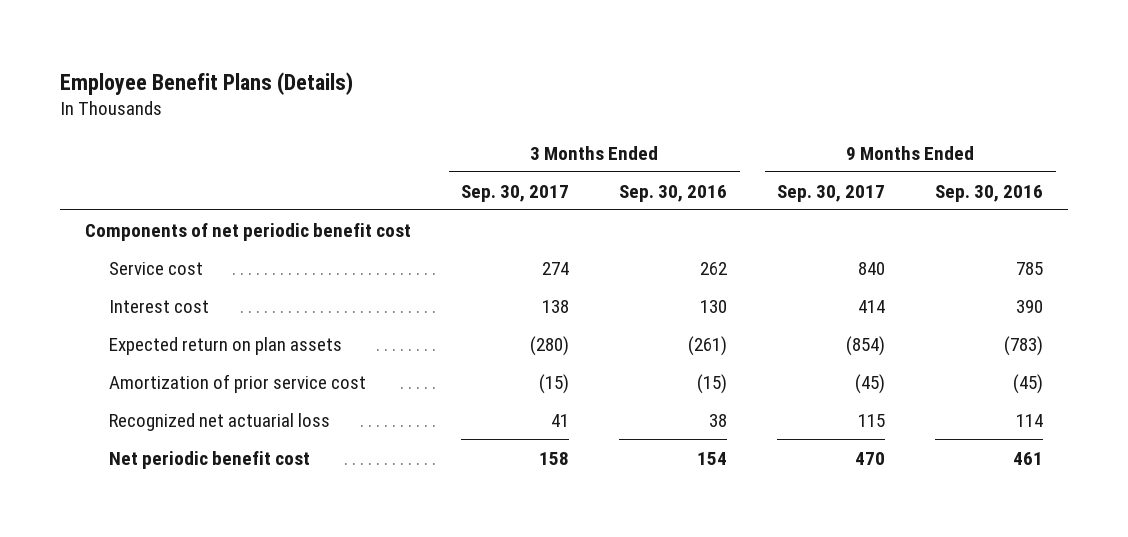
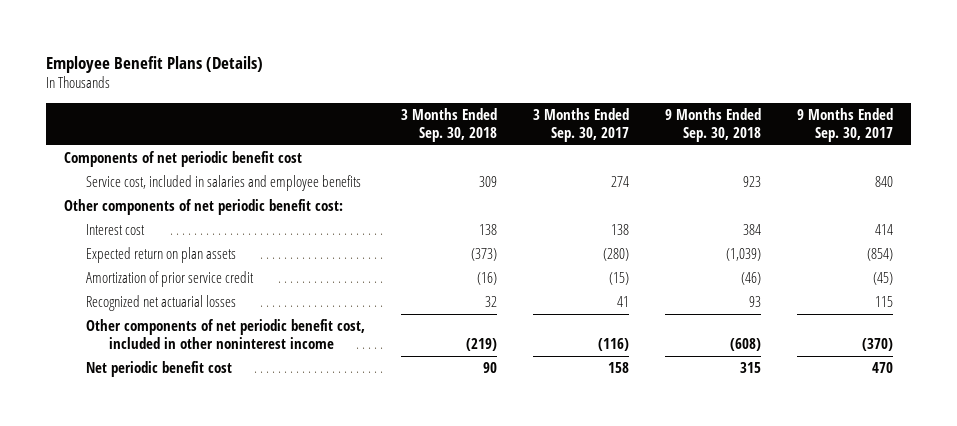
[619,184,728,202] Sep. 30, 2016 -> none
[935,184,1044,202] Sep. 30, 2016 -> none
none -> [401,107,498,143] 3 Months Ended Sep. 30, 2018
none -> [665,107,762,143] 9 Months Ended Sep. 30, 2018
[108,261,203,275] Service cost -> [86,175,362,192] Service cost, included in salaries and employee benefits
none -> [63,199,343,216] Other components of net periodic benefit cost:
[108,373,366,393] Amortization of prior service cost -> [86,271,255,288] Amortization of prior service credit
[108,412,330,431] Recognized net actuarial loss -> [86,295,237,312] Recognized net actuarial losses
none -> [86,319,366,350] Other components of net periodic benefit cost, included in other noninterest income

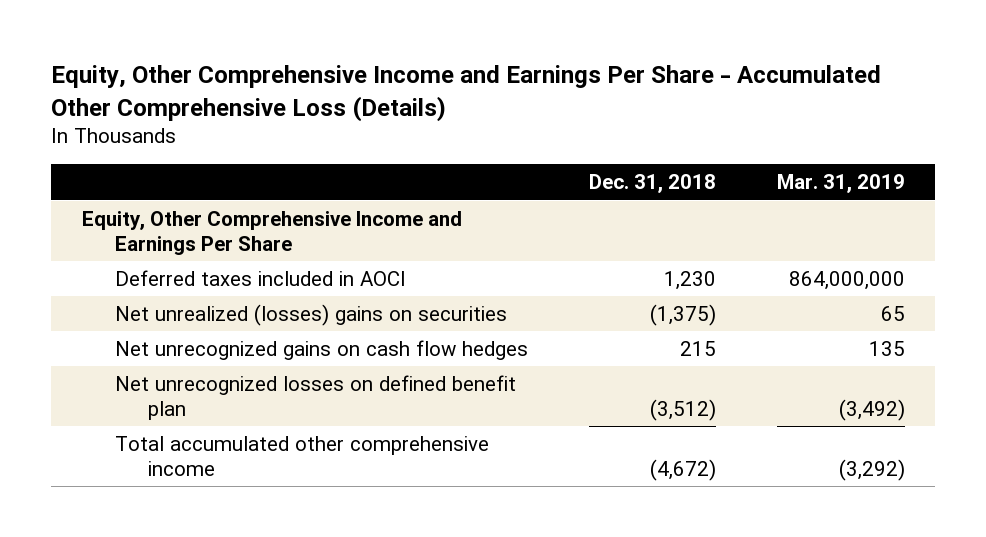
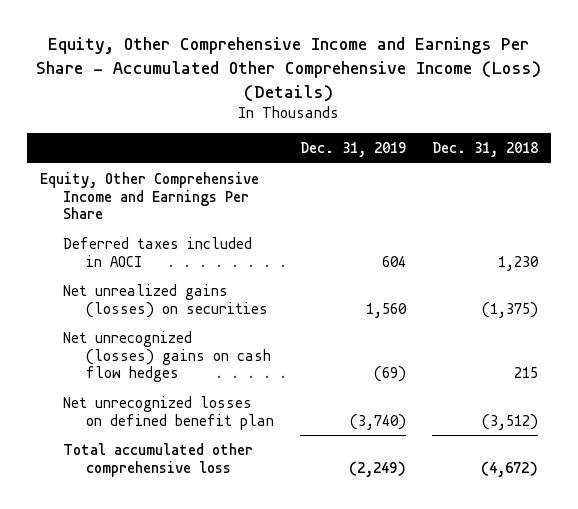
[51,65,882,122] Equity, Other Comprehensive Income and Earnings Per Share - Accumulated Other Comprehensive Loss (Details) -> [35,37,541,102] Equity, Other Comprehensive Income and Earnings Per Share - Accumulated Other Comprehensive Income (Loss) (Details)
[776,174,905,194] Mar. 31, 2019 -> none
none -> [300,142,407,158] Dec. 31, 2019
[114,304,507,327] Net unrealized (losses) gains on securities -> [63,283,269,318] Net unrealized gains (losses) on securities
[114,340,528,361] Net unrecognized gains on cash flow hedges -> [63,330,272,383] Net unrecognized (losses) gains on cash flow hedges
[114,436,489,477] Total accumulated other comprehensive income -> [63,442,254,477] Total accumulated other comprehensive loss

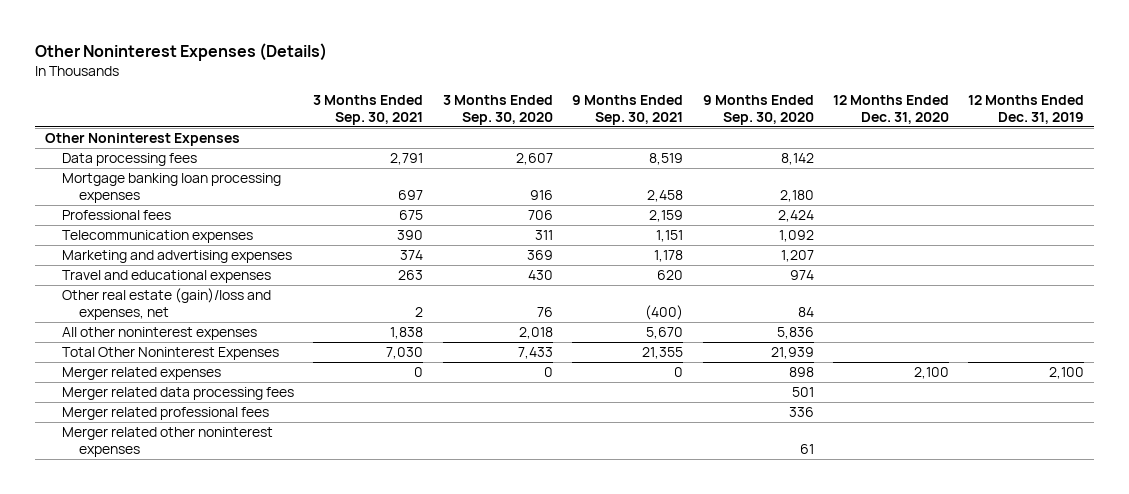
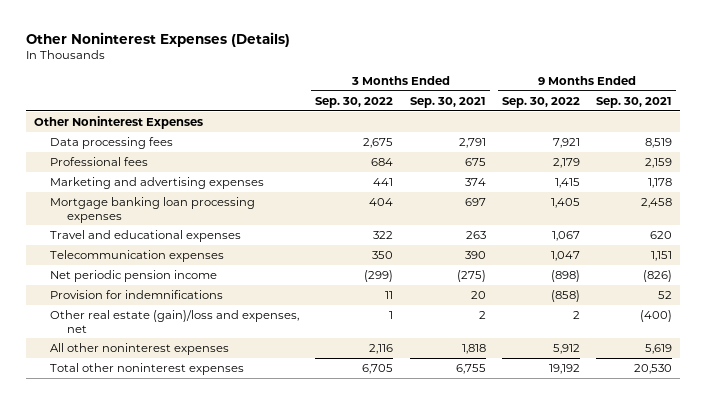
[442,94,553,125] 3 Months Ended Sep. 30, 2020 -> none
[702,94,814,125] 9 Months Ended Sep. 30, 2020 -> none
[832,94,949,124] 12 Months Ended Dec. 31, 2020 -> none
[968,94,1085,124] 12 Months Ended Dec. 31, 2019 -> none
none -> [315,96,394,108] Sep. 30, 2022
none -> [501,96,580,108] Sep. 30, 2022
[62,173,282,203] Mortgage banking loan processing expenses -> [50,196,256,223] Mortgage banking loan processing expenses
[62,230,254,244] Telecommunication expenses -> [50,249,225,262] Telecommunication expenses
none -> [50,269,218,282] Net periodic pension income
none -> [50,289,224,299] Provision for indemnifications
[62,367,222,381] Merger related expenses -> none
[62,387,295,401] Merger related data processing fees -> none
[62,407,270,421] Merger related professional fees -> none
[62,427,274,457] Merger related other noninterest expenses -> none
[390,327,424,340] 1,838 -> [461,343,486,354] 1,818
[646,327,684,340] 5,670 -> [645,343,673,354] 5,619
[62,347,280,361] Total Other Noninterest Expenses -> [50,362,245,375] Total other noninterest expenses
[386,347,424,360] 7,030 -> [455,363,486,374] 6,755
[642,347,684,360] 21,355 -> [634,363,673,374] 20,530

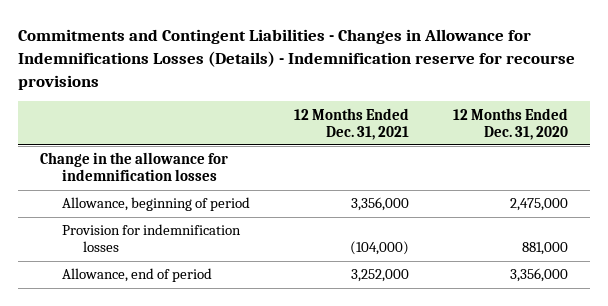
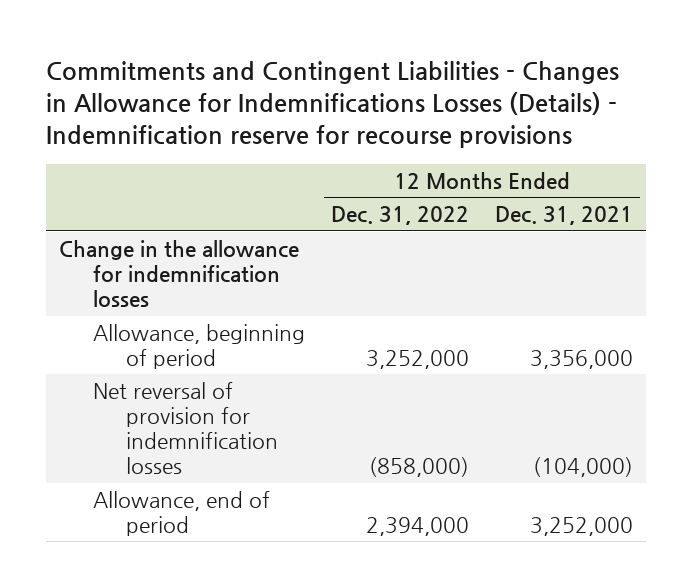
[452,107,568,140] 12 Months Ended Dec. 31, 2020 -> none
none -> [330,206,469,226] Dec. 31, 2022
[61,224,241,253] Provision for indemnification losses -> [92,381,278,475] Net reversal of provision for indemnification losses

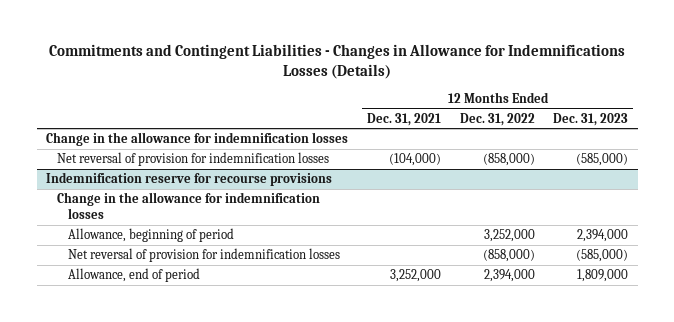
[46,60,620,149] Commitments and Contingent Liabilities - Changes in Allowance for Indemnifications Losses (Details) - Indemnification reserve for recourse provisions -> [49,44,626,79] Commitments and Contingent Liabilities - Changes in Allowance for Indemnifications Losses (Details)
none -> [553,112,629,126] Dec. 31, 2023
[92,323,305,370] Allowance, beginning of period -> none
none -> [46,172,333,187] Indemnification reserve for recourse provisions
none -> [57,192,321,220] Change in the allowance for indemnification losses
none -> [67,228,234,243] Allowance, beginning of period
none -> [67,248,340,263] Net reversal of provision for indemnification losses

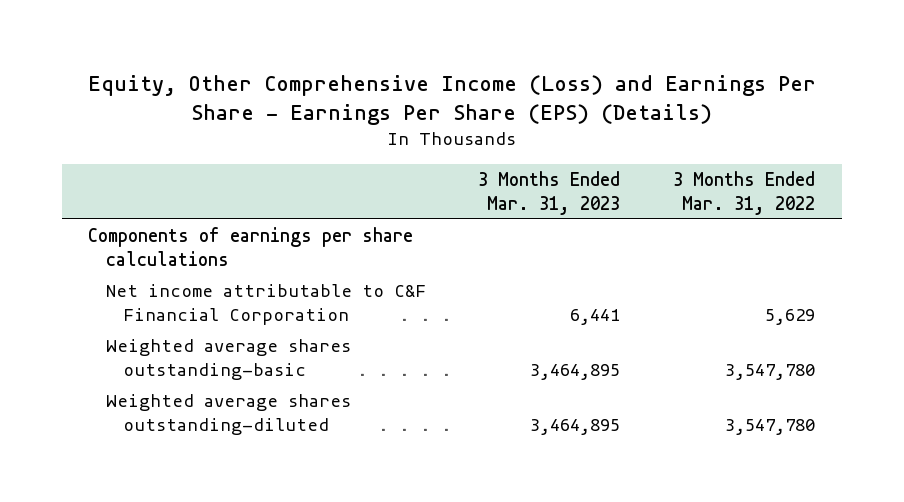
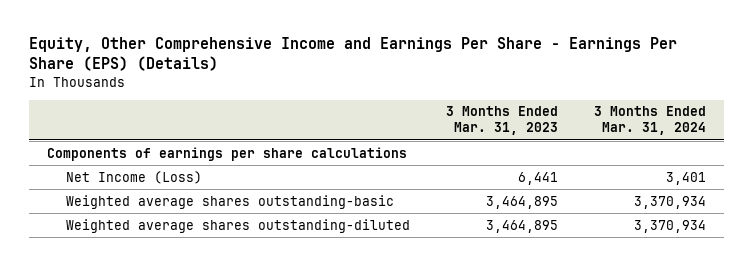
[87,75,816,126] Equity, Other Comprehensive Income (Loss) and Earnings Per Share - Earnings Per Share (EPS) (Details) -> [29,37,678,72] Equity, Other Comprehensive Income and Earnings Per Share - Earnings Per Share (EPS) (Details)
[673,170,816,215] 3 Months Ended Mar. 31, 2022 -> none
none -> [593,106,706,136] 3 Months Ended Mar. 31, 2024
[105,283,426,325] Net income attributable to C&F Financial Corporation -> [66,170,203,184] Net Income (Loss)

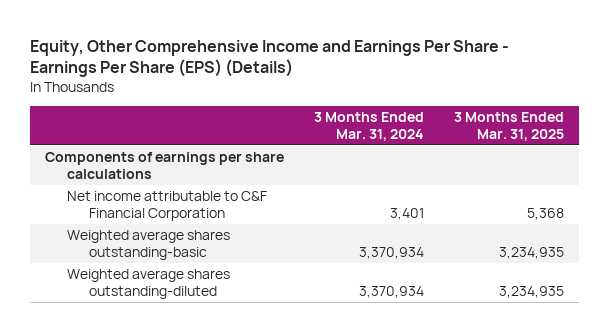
[445,106,558,136] 3 Months Ended Mar. 31, 2023 -> none
none -> [453,111,564,141] 3 Months Ended Mar. 31, 2025
[66,170,203,184] Net Income (Loss) -> [66,190,267,222] Net income attributable to C&F Financial Corporation

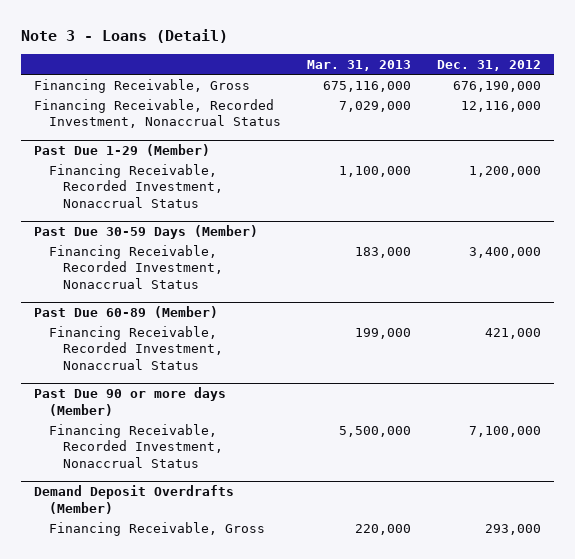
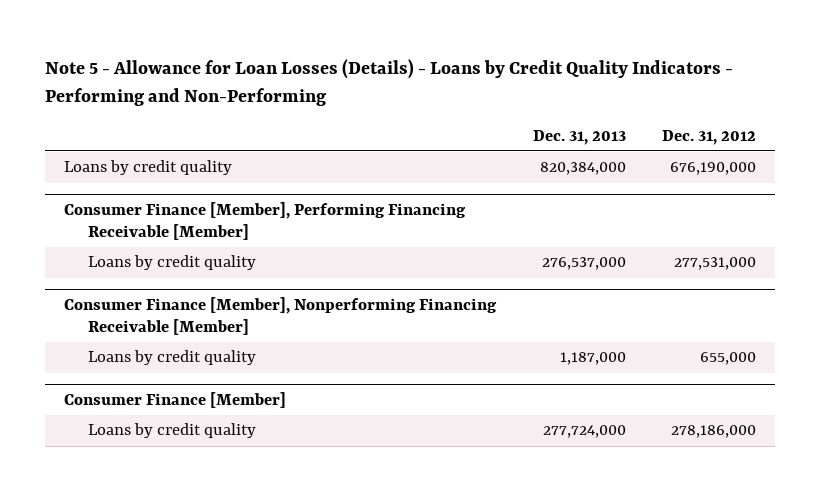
[20,29,228,44] Note 3 - Loans (Detail) -> [45,58,734,107] Note 5 - Allowance for Loan Losses (Details) - Loans by Credit Quality Indicators - Performing and Non-Performing
[306,60,411,72] Mar. 31, 2013 -> none
none -> [532,129,626,145] Dec. 31, 2013
[33,98,281,129] Financing Receivable, Recorded Investment, Nonaccrual Status -> none
[33,144,210,157] Past Due 1-29 (Member) -> none
[48,163,224,208] Financing Receivable, Recorded Investment, Nonaccrual Status -> none
[33,225,258,240] Past Due 30-59 Days (Member) -> none
[48,244,224,289] Financing Receivable, Recorded Investment, Nonaccrual Status -> none
[33,306,218,319] Past Due 60-89 (Member) -> none
[48,325,224,370] Financing Receivable, Recorded Investment, Nonaccrual Status -> none
[33,387,226,416] Past Due 90 or more days (Member) -> none
[48,423,224,468] Financing Receivable, Recorded Investment, Nonaccrual Status -> none
[33,485,234,514] Demand Deposit Overdrafts (Member) -> none
[48,521,265,536] Financing Receivable, Gross -> none
[33,78,250,93] Financing Receivable, Gross -> [63,160,232,176] Loans by credit quality
none -> [63,201,466,241] Consumer Finance [Member], Performing Financing Receivable [Member]
none -> [88,255,257,271] Loans by credit quality
none -> [63,296,497,336] Consumer Finance [Member], Nonperforming Financing Receivable [Member]
none -> [88,350,257,366] Loans by credit quality
none -> [63,391,286,408] Consumer Finance [Member]
none -> [88,423,257,439] Loans by credit quality

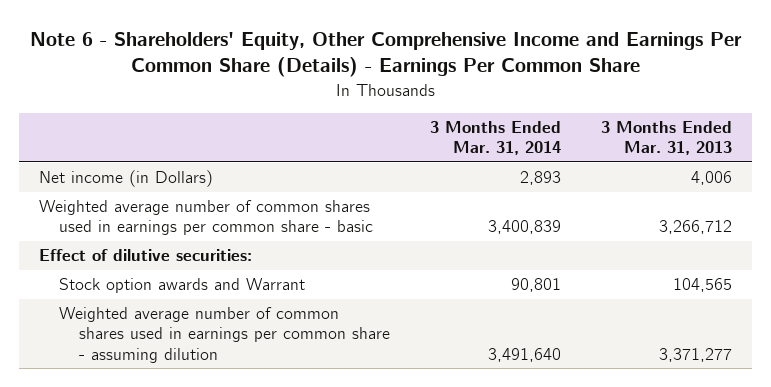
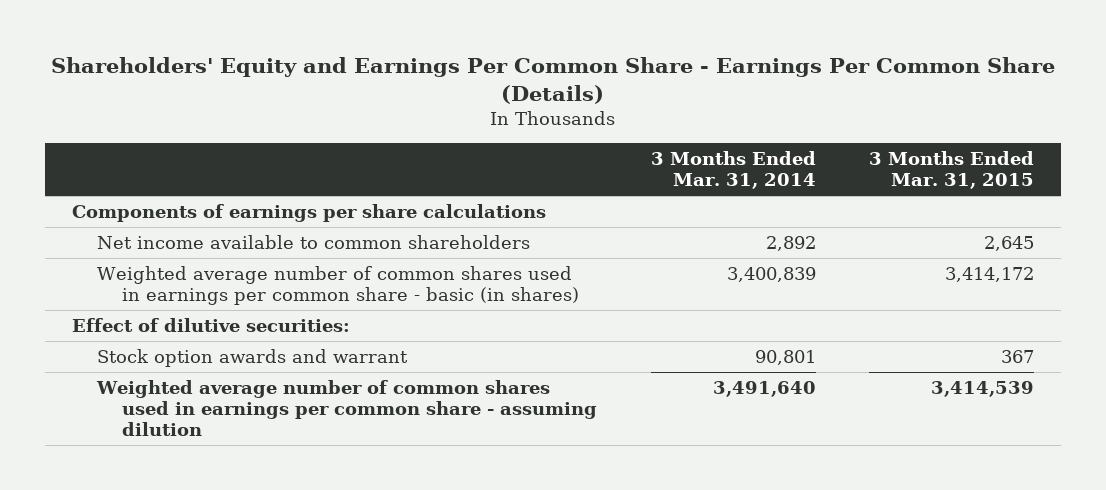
[29,31,742,78] Note 6 - Shareholders' Equity, Other Comprehensive Income and Earnings Per Common Share (Details) - Earnings Per Common Share -> [51,56,1056,104] Shareholders' Equity and Earnings Per Common Share - Earnings Per Common Share (Details)
[601,121,733,156] 3 Months Ended Mar. 31, 2013 -> none
none -> [869,151,1035,190] 3 Months Ended Mar. 31, 2015
[39,170,214,188] Net income (in Dollars) -> none
none -> [71,204,546,223] Components of earnings per share calculations
none -> [96,235,530,250] Net income available to common shareholders
[39,200,373,236] Weighted average number of common shares used in earnings per common share - basic -> [96,266,579,306] Weighted average number of common shares used in earnings per common share - basic (in shares)
[58,278,305,294] Stock option awards and Warrant -> [96,349,408,368] Stock option awards and warrant

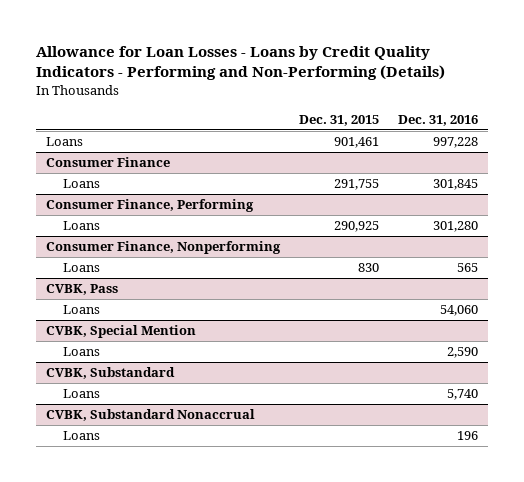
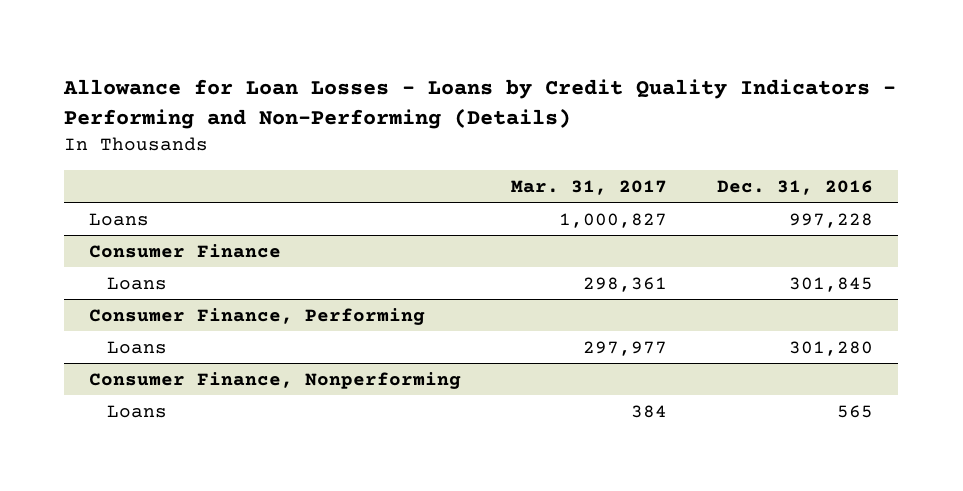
[298,114,379,126] Dec. 31, 2015 -> none
none -> [511,179,668,195] Mar. 31, 2017
[45,284,118,296] CVBK, Pass -> none
[63,305,101,315] Loans -> none
[45,325,196,339] CVBK, Special Mention -> none
[63,347,101,357] Loans -> none
[45,367,175,380] CVBK, Substandard -> none
[63,389,101,399] Loans -> none
[45,409,255,422] CVBK, Substandard Nonaccrual -> none
[63,431,101,441] Loans -> none

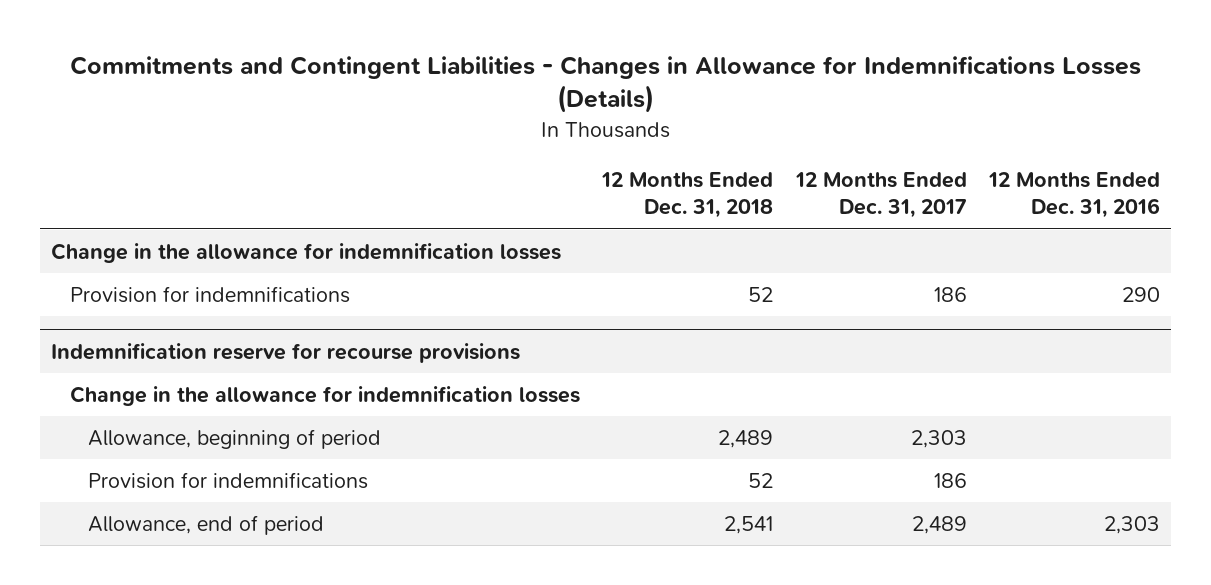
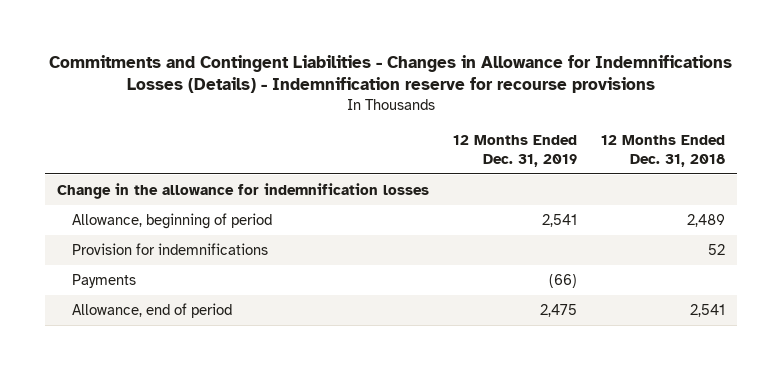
[69,55,1141,114] Commitments and Contingent Liabilities - Changes in Allowance for Indemnifications Losses (Details) -> [48,54,732,94] Commitments and Contingent Liabilities - Changes in Allowance for Indemnifications Losses (Details) - Indemnification reserve for recourse provisions
[794,172,967,219] 12 Months Ended Dec. 31, 2017 -> none
[988,172,1161,219] 12 Months Ended Dec. 31, 2016 -> none
none -> [452,134,577,167] 12 Months Ended Dec. 31, 2019
[69,286,350,304] Provision for indemnifications -> none
[51,342,521,363] Indemnification reserve for recourse provisions -> none
[69,386,580,407] Change in the allowance for indemnification losses -> none
none -> [72,273,137,288] Payments

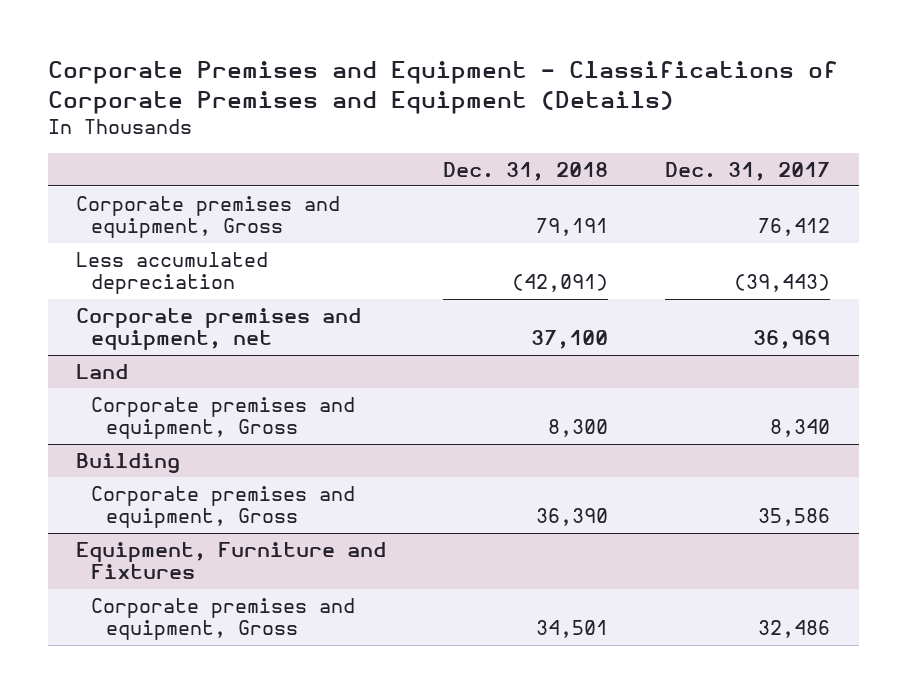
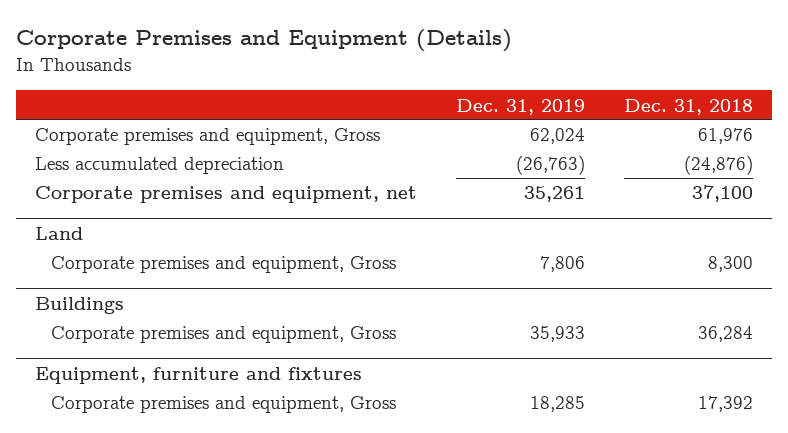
[47,60,838,114] Corporate Premises and Equipment - Classifications of Corporate Premises and Equipment (Details) -> [15,29,512,53] Corporate Premises and Equipment (Details)
[665,161,831,181] Dec. 31, 2017 -> none
none -> [455,98,585,115] Dec. 31, 2019
[536,218,609,237] 79,191 -> [697,128,753,145] 61,976
[512,274,609,293] (42,091) -> [683,155,753,176] (24,876)
[76,452,181,473] Building -> [35,296,125,314] Buildings
[536,508,609,527] 36,390 -> [697,326,753,343] 36,284
[76,541,387,580] Equipment, Furniture and Fixtures -> [35,366,363,384] Equipment, furniture and fixtures
[536,620,609,639] 34,501 -> [697,396,753,413] 17,392

